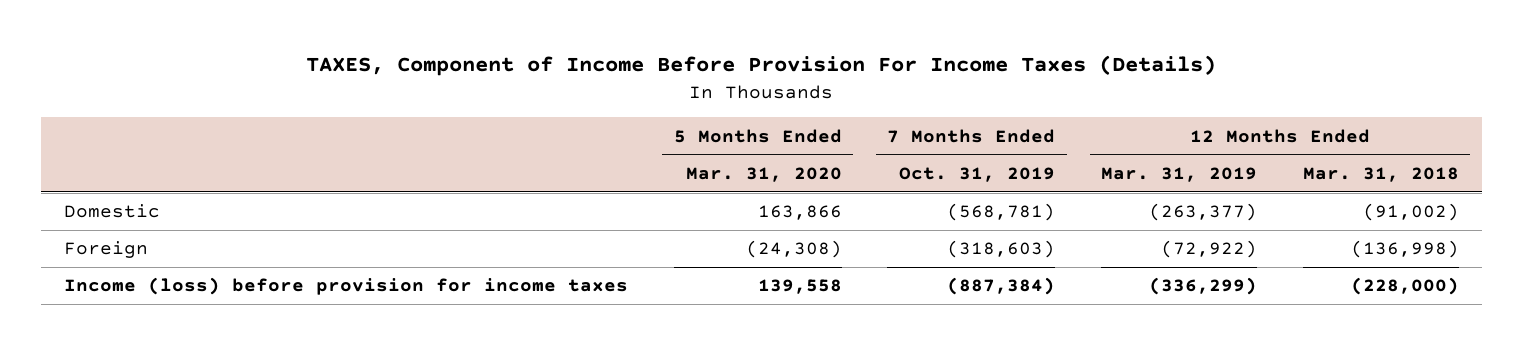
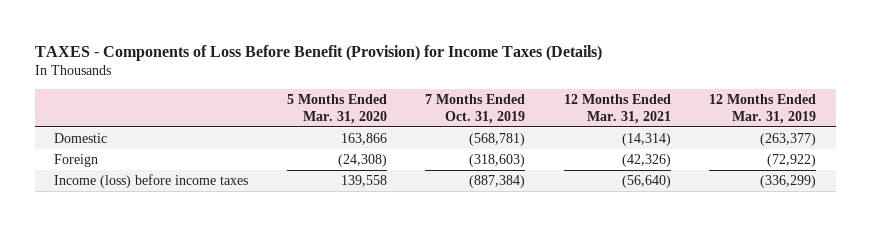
[306,55,1217,77] TAXES, Component of Income Before Provision For Income Taxes (Details) -> [35,44,603,61] TAXES - Components of Loss Before Benefit (Provision) for Income Taxes (Details)
[1302,166,1459,182] Mar. 31, 2018 -> none
none -> [563,93,671,125] 12 Months Ended Mar. 31, 2021
[63,277,628,296] Income (loss) before provision for income taxes -> [54,173,249,188] Income (loss) before income taxes

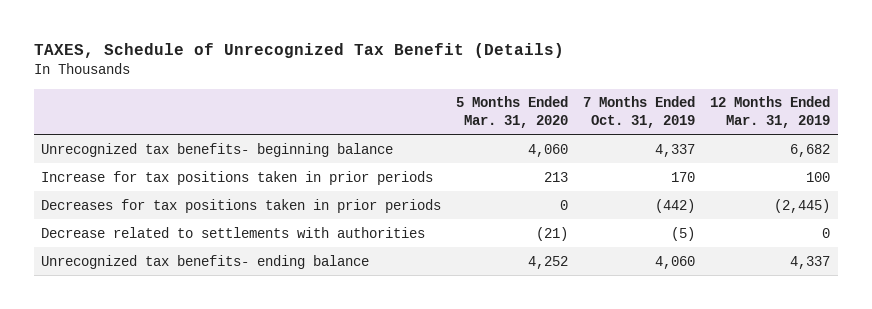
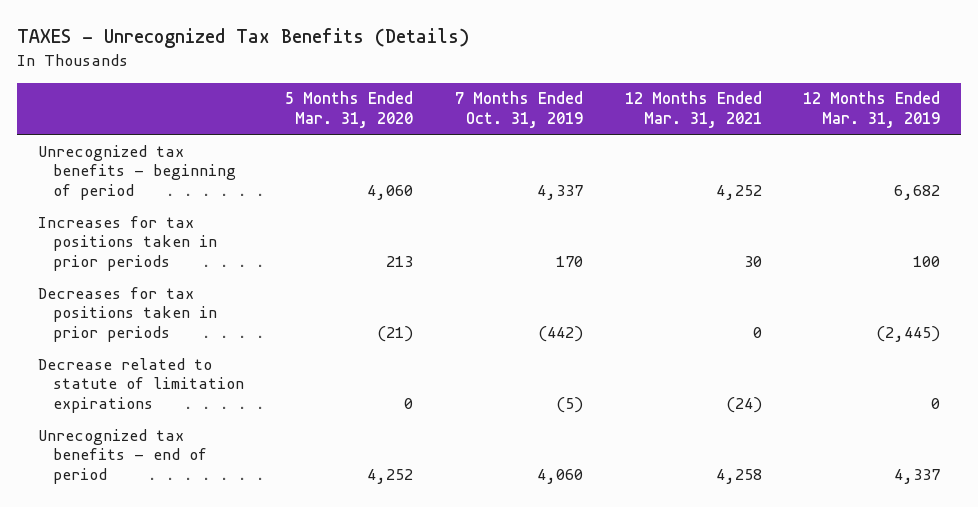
[33,43,564,59] TAXES, Schedule of Unrecognized Tax Benefit (Details) -> [17,28,470,49] TAXES - Unrecognized Tax Benefits (Details)
none -> [624,91,762,128] 12 Months Ended Mar. 31, 2021
[41,226,426,238] Decrease related to settlements with authorities -> none
[41,142,394,157] Unrecognized tax benefits- beginning balance -> [38,144,236,200] Unrecognized tax benefits - beginning of period
[41,170,434,185] Increase for tax positions taken in prior periods -> [38,215,217,271] Increases for tax positions taken in prior periods
[560,199,569,210] 0 -> [377,325,414,342] (21)
none -> [38,357,244,413] Decrease related to statute of limitation expirations
[41,254,370,269] Unrecognized tax benefits- ending balance -> [38,428,207,484] Unrecognized tax benefits - end of period

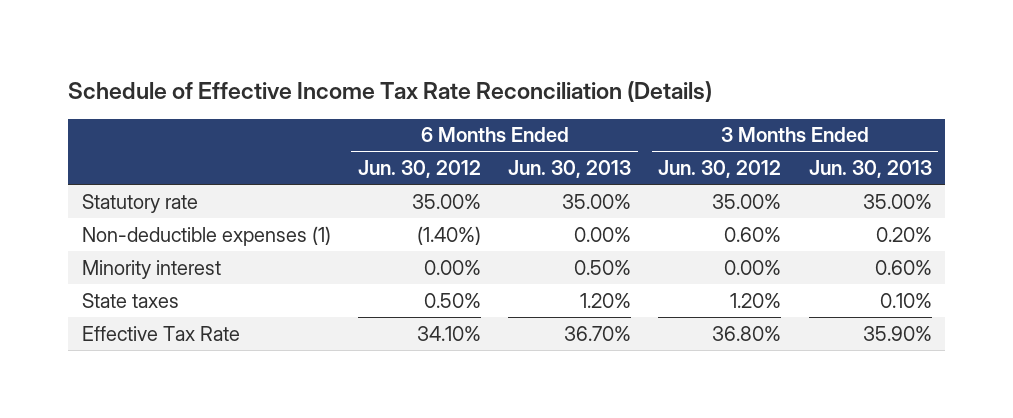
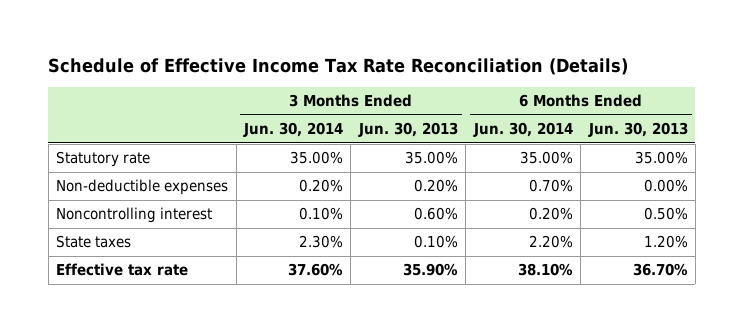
[358,160,482,179] Jun. 30, 2012 -> none
[658,160,782,179] Jun. 30, 2012 -> none
none -> [243,122,344,138] Jun. 30, 2014
none -> [472,122,573,138] Jun. 30, 2014
[81,225,331,246] Non-deductible expenses (1) -> [56,179,229,196] Non-deductible expenses
[81,259,221,279] Minority interest -> [56,207,213,224] Noncontrolling interest
[81,325,240,341] Effective Tax Rate -> [56,263,189,277] Effective tax rate

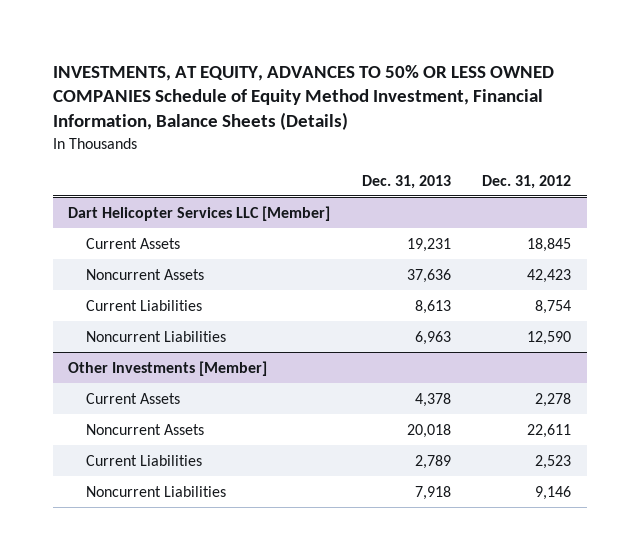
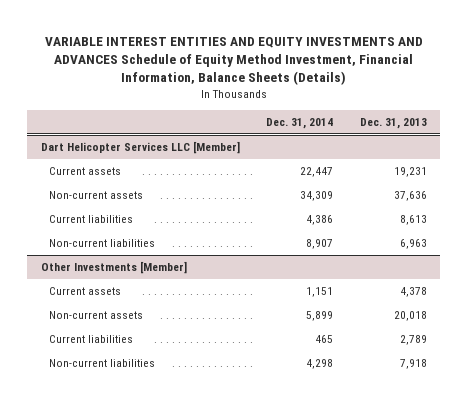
[52,64,554,131] INVESTMENTS, AT EQUITY, ADVANCES TO 50% OR LESS OWNED COMPANIES Schedule of Equity Method Investment, Financial Information, Balance Sheets (Details) -> [44,36,423,86] VARIABLE INTEREST ENTITIES AND EQUITY INVESTMENTS AND ADVANCES Schedule of Equity Method Investment, Financial Information, Balance Sheets (Details)
[482,174,572,189] Dec. 31, 2012 -> none
none -> [266,117,334,129] Dec. 31, 2014
[86,237,181,249] Current Assets -> [49,167,122,176] Current assets
[86,268,205,280] Noncurrent Assets -> [49,191,144,200] Non-current assets
[86,299,203,311] Current Liabilities -> [49,215,134,224] Current liabilities
[86,330,227,342] Noncurrent Liabilities -> [49,239,156,248] Non-current liabilities
[86,392,181,404] Current Assets -> [49,287,122,296] Current assets
[86,423,205,435] Noncurrent Assets -> [49,311,144,320] Non-current assets
[86,454,203,466] Current Liabilities -> [49,335,134,344] Current liabilities
[86,485,227,497] Noncurrent Liabilities -> [49,359,156,368] Non-current liabilities

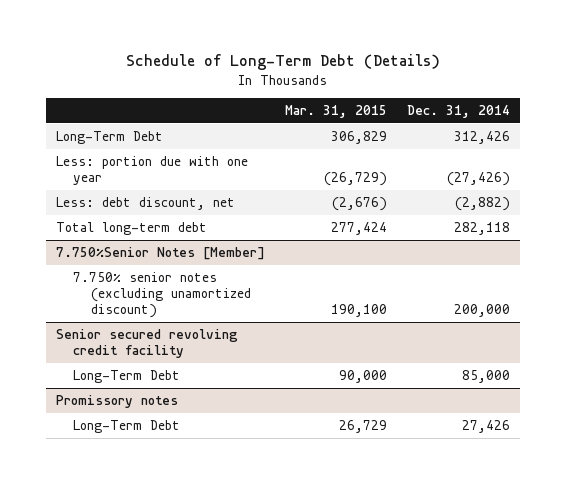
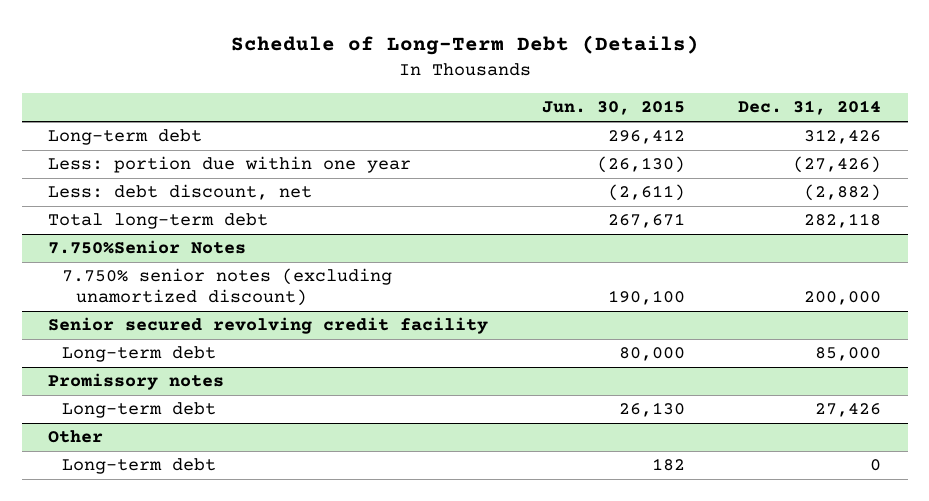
[284,104,387,118] Mar. 31, 2015 -> none
none -> [541,100,685,116] Jun. 30, 2015
[55,130,163,144] Long-Term Debt -> [48,129,203,146] Long-term debt
[55,155,248,186] Less: portion due with one year -> [48,156,412,174] Less: portion due within one year
[55,246,265,260] 7.750%Senior Notes [Member] -> [48,240,247,255] 7.750%Senior Notes
[73,369,181,383] Long-Term Debt -> [62,346,217,363] Long-term debt
[73,419,181,433] Long-Term Debt -> [62,402,217,419] Long-term debt
none -> [48,430,104,444] Other
none -> [62,458,217,475] Long-term debt

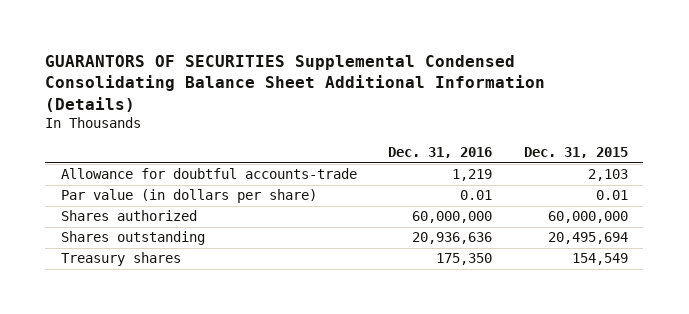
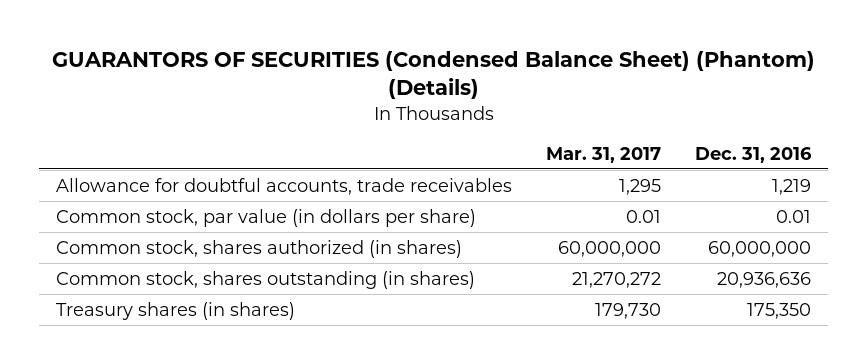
[45,54,546,112] GUARANTORS OF SECURITIES Supplemental Condensed Consolidating Balance Sheet Additional Information (Details) -> [51,51,815,100] GUARANTORS OF SECURITIES (Condensed Balance Sheet) (Phantom) (Details)
[523,147,628,159] Dec. 31, 2015 -> none
none -> [546,146,662,163] Mar. 31, 2017
[61,168,358,180] Allowance for doubtful accounts-trade -> [56,177,513,195] Allowance for doubtful accounts, trade receivables
[61,189,318,204] Par value (in dollars per share) -> [56,208,477,227] Common stock, par value (in dollars per share)
[61,210,198,222] Shares authorized -> [56,239,463,258] Common stock, shares authorized (in shares)
[61,231,206,246] Shares outstanding -> [56,270,476,289] Common stock, shares outstanding (in shares)
[61,252,182,267] Treasury shares -> [56,301,296,320] Treasury shares (in shares)

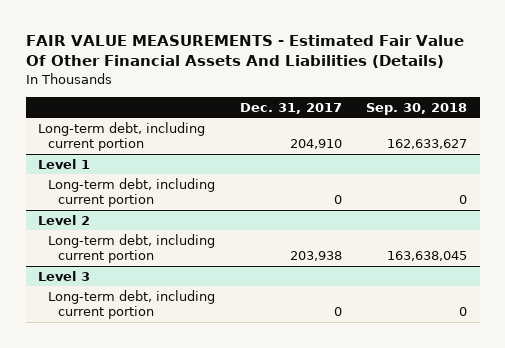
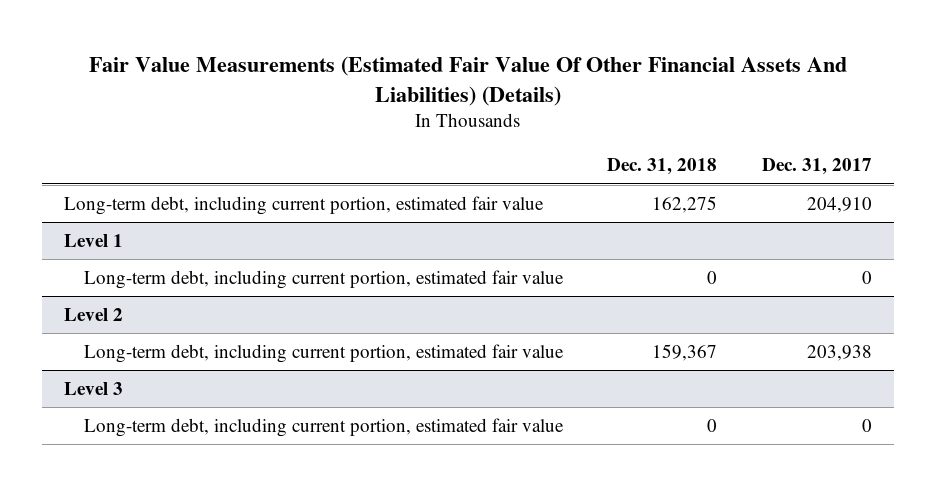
[25,35,464,69] FAIR VALUE MEASUREMENTS - Estimated Fair Value Of Other Financial Assets And Liabilities (Details) -> [89,55,848,106] Fair Value Measurements (Estimated Fair Value Of Other Financial Assets And Liabilities) (Details)
[366,103,468,116] Sep. 30, 2018 -> none
none -> [607,158,718,176] Dec. 31, 2018
[38,121,206,152] Long-term debt, including current portion -> [64,195,545,215] Long-term debt, including current portion, estimated fair value
[48,177,216,208] Long-term debt, including current portion -> [83,269,564,289] Long-term debt, including current portion, estimated fair value
[48,233,216,264] Long-term debt, including current portion -> [83,343,564,363] Long-term debt, including current portion, estimated fair value
[48,289,216,320] Long-term debt, including current portion -> [83,417,564,437] Long-term debt, including current portion, estimated fair value

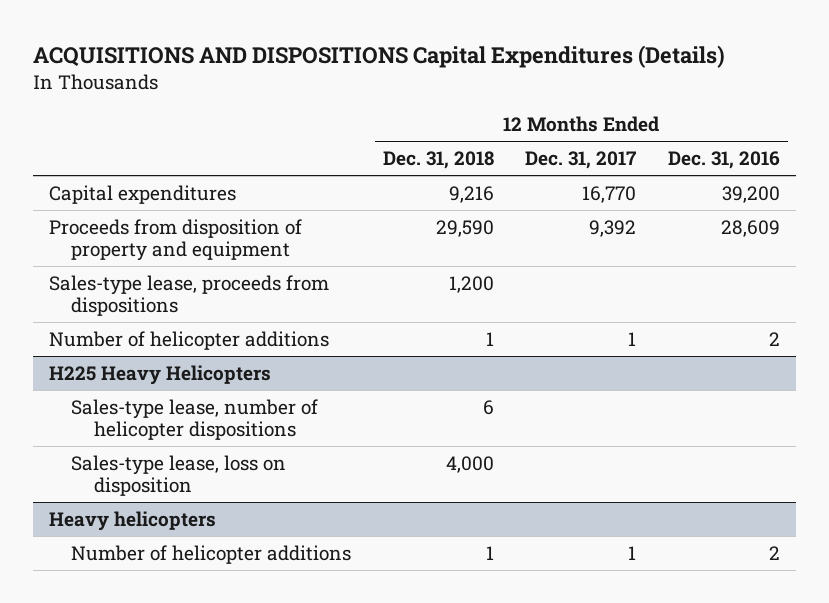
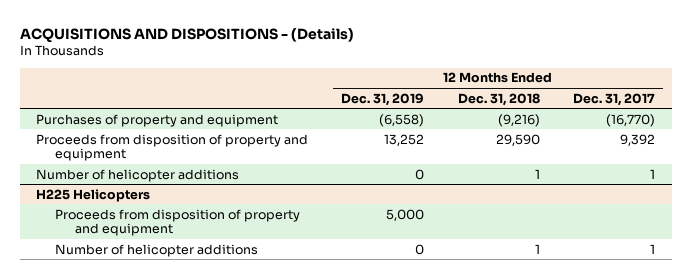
[33,44,726,68] ACQUISITIONS AND DISPOSITIONS Capital Expenditures (Details) -> [19,27,354,43] ACQUISITIONS AND DISPOSITIONS - (Details)
[667,151,780,170] Dec. 31, 2016 -> none
none -> [341,92,425,106] Dec. 31, 2019
[48,184,236,204] Capital expenditures -> none
none -> [36,113,279,127] Purchases of property and equipment
[48,274,329,317] Sales-type lease, proceeds from dispositions -> none
[71,398,319,441] Sales-type lease, number of helicopter dispositions -> none
[71,454,287,497] Sales-type lease, loss on disposition -> none
[48,510,216,531] Heavy helicopters -> none
[48,364,271,385] H225 Heavy Helicopters -> [36,188,151,202] H225 Helicopters
none -> [55,208,301,237] Proceeds from disposition of property and equipment

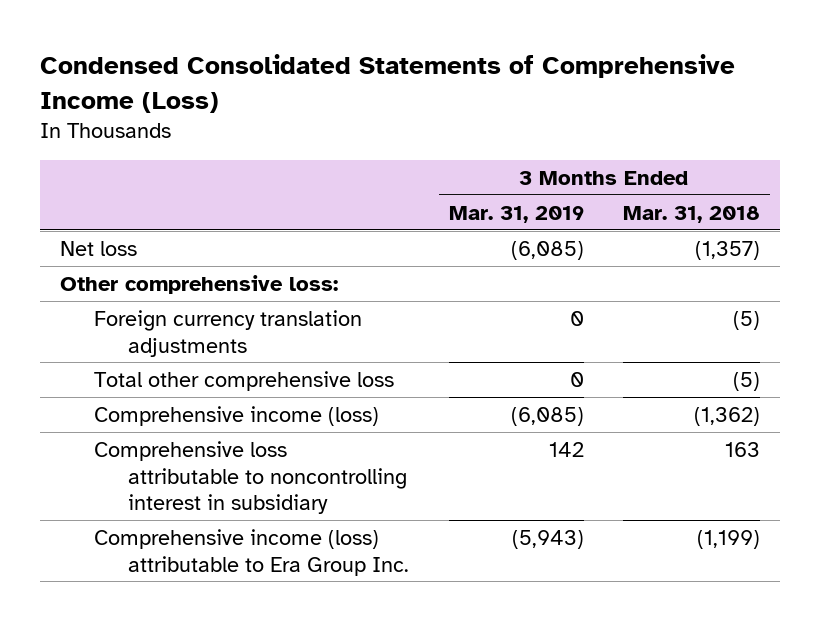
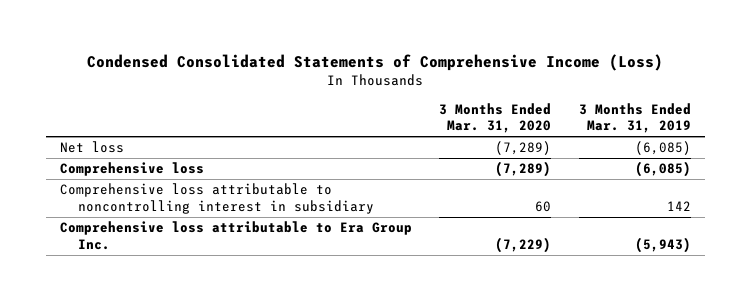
[622,205,760,223] Mar. 31, 2018 -> none
none -> [439,102,552,134] 3 Months Ended Mar. 31, 2020
[59,274,338,294] Other comprehensive loss: -> none
[94,309,363,357] Foreign currency translation adjustments -> none
[94,370,395,391] Total other comprehensive loss -> none
[94,405,380,426] Comprehensive income (loss) -> [59,162,204,177] Comprehensive loss
[94,528,410,576] Comprehensive income (loss) attributable to Era Group Inc. -> [59,221,412,250] Comprehensive loss attributable to Era Group Inc.

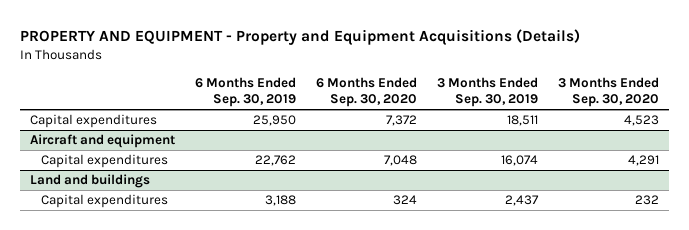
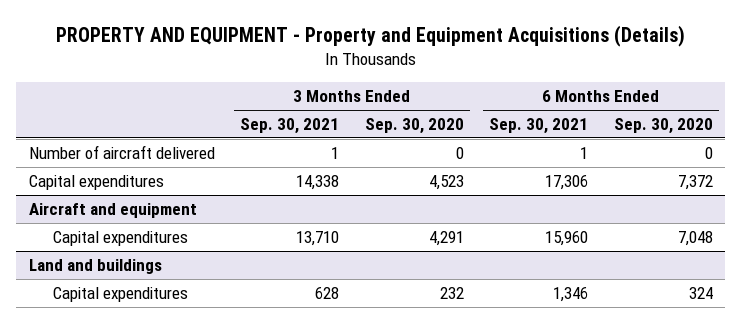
[195,76,297,108] 6 Months Ended Sep. 30, 2019 -> none
[437,76,539,108] 3 Months Ended Sep. 30, 2019 -> none
none -> [240,117,340,134] Sep. 30, 2021
none -> [489,117,589,134] Sep. 30, 2021
none -> [28,144,215,159] Number of aircraft delivered

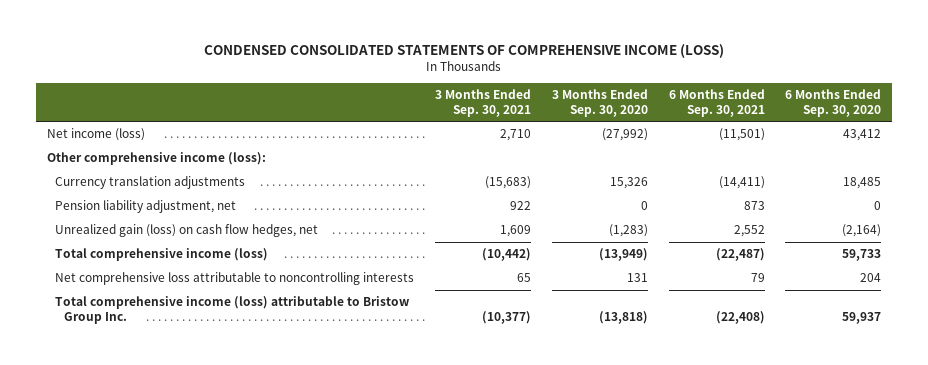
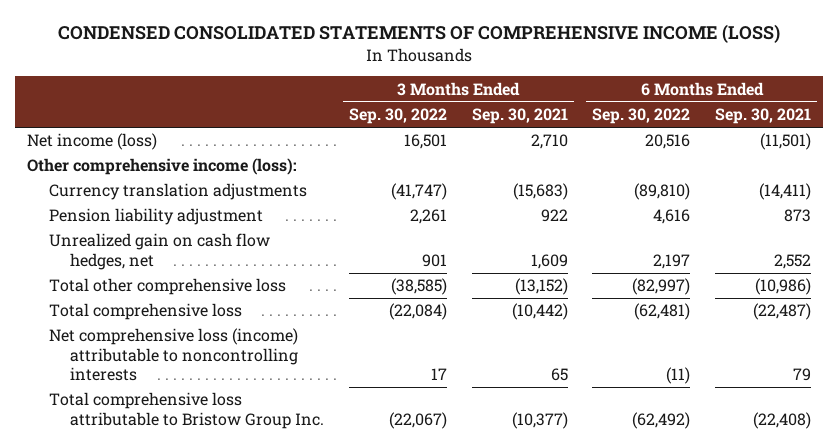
[551,89,648,117] 3 Months Ended Sep. 30, 2020 -> none
[785,89,882,117] 6 Months Ended Sep. 30, 2020 -> none
none -> [349,108,448,125] Sep. 30, 2022
none -> [592,108,691,125] Sep. 30, 2022
[55,200,237,214] Pension liability adjustment, net -> [48,208,263,226] Pension liability adjustment
[55,224,319,238] Unrealized gain (loss) on cash flow hedges, net -> [48,233,270,270] Unrealized gain on cash flow hedges, net
none -> [48,278,286,296] Total other comprehensive loss
[55,248,269,262] Total comprehensive income (loss) -> [48,303,242,321] Total comprehensive loss
[55,272,415,286] Net comprehensive loss attributable to noncontrolling interests -> [48,328,299,382] Net comprehensive loss (income) attributable to noncontrolling interests
[55,296,410,324] Total comprehensive income (loss) attributable to Bristow Group Inc. -> [48,392,325,429] Total comprehensive loss attributable to Bristow Group Inc.

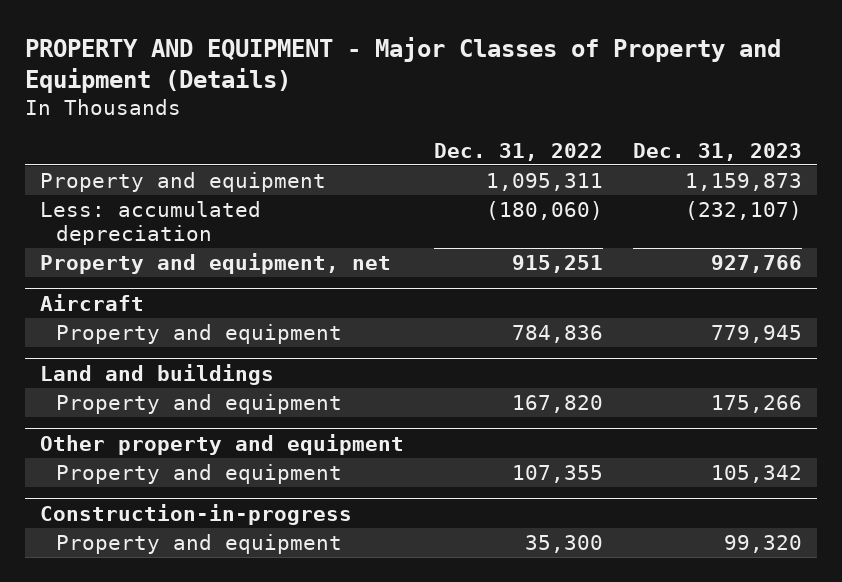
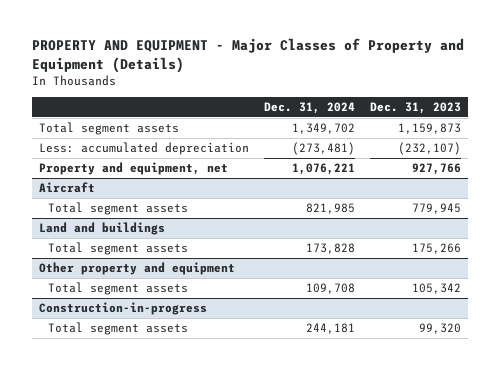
[433,142,603,161] Dec. 31, 2022 -> none
none -> [263,102,355,115] Dec. 31, 2024
[40,172,327,193] Property and equipment -> [39,122,180,136] Total segment assets
[55,324,342,345] Property and equipment -> [47,202,188,216] Total segment assets
[55,394,342,415] Property and equipment -> [47,242,188,256] Total segment assets
[55,464,342,485] Property and equipment -> [47,282,188,296] Total segment assets
[55,534,342,555] Property and equipment -> [47,322,188,336] Total segment assets

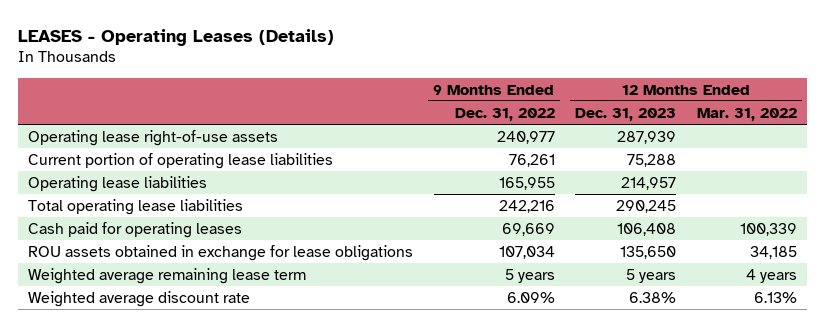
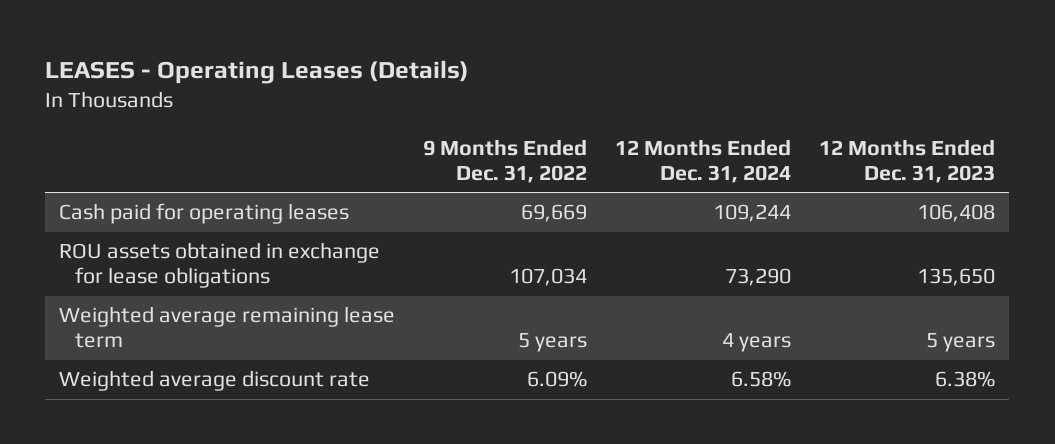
[696,107,797,121] Mar. 31, 2022 -> none
none -> [615,138,792,183] 12 Months Ended Dec. 31, 2024
[27,129,278,146] Operating lease right-of-use assets -> none
[27,152,333,169] Current portion of operating lease liabilities -> none
[27,175,207,192] Operating lease liabilities -> none
[27,198,243,215] Total operating lease liabilities -> none

